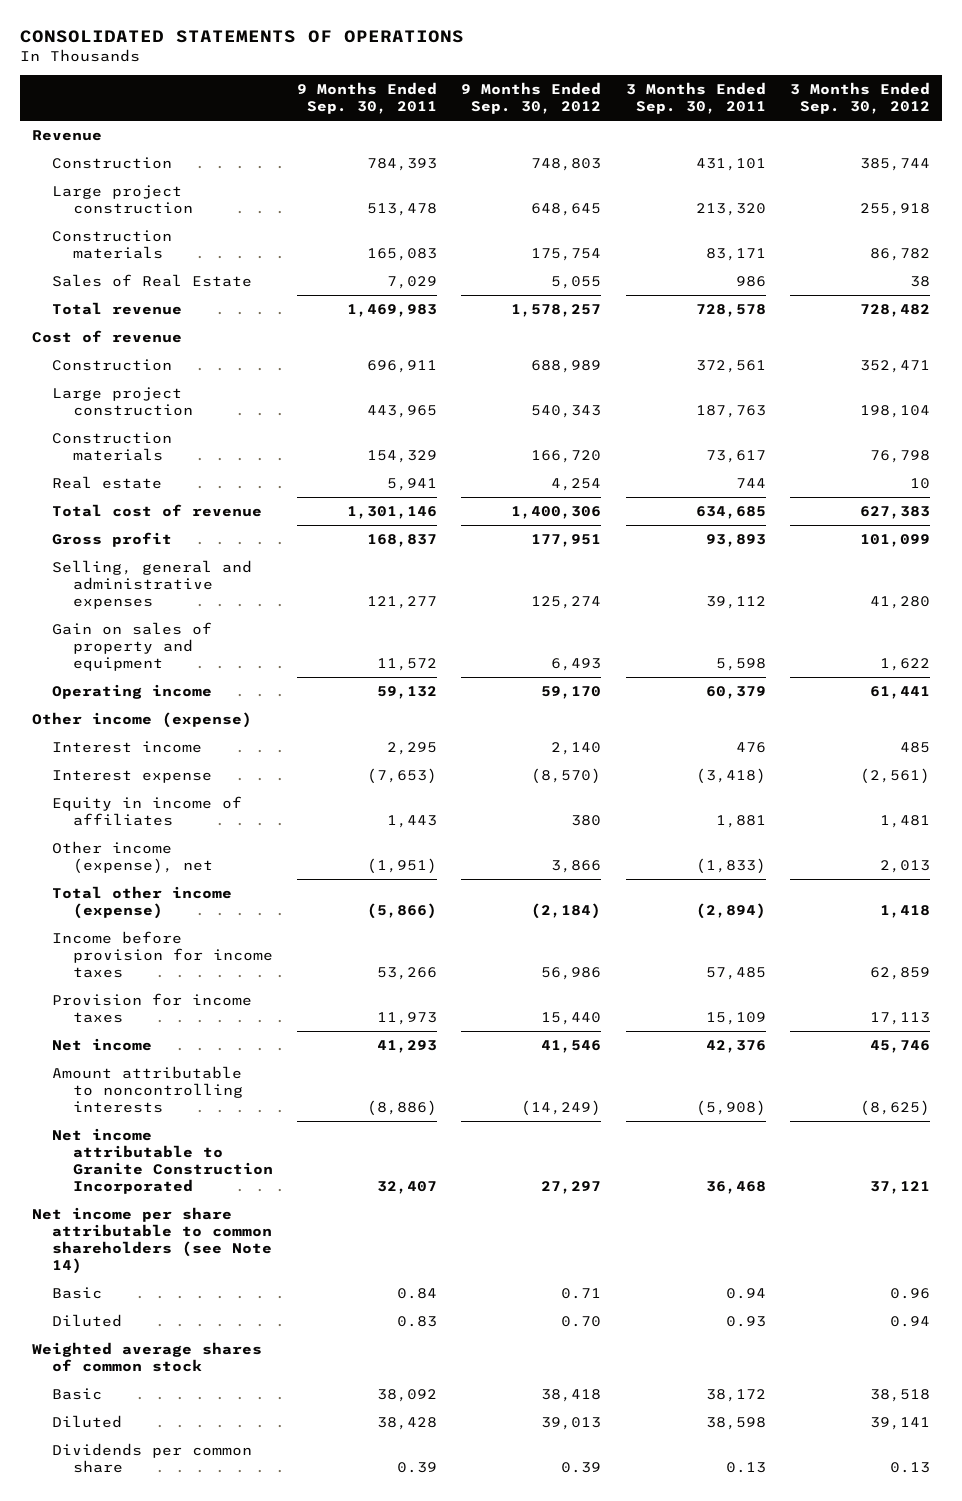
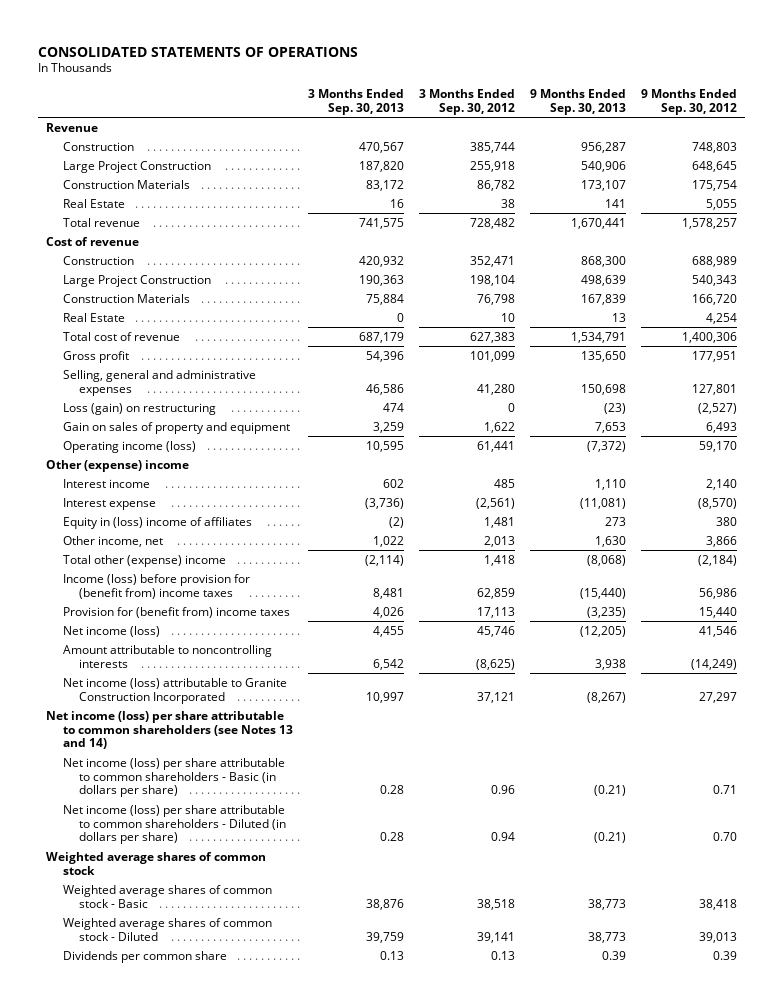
[296,82,437,115] 9 Months Ended Sep. 30, 2011 -> none
[625,82,766,115] 3 Months Ended Sep. 30, 2011 -> none
none -> [307,88,404,115] 3 Months Ended Sep. 30, 2013
none -> [529,88,626,115] 9 Months Ended Sep. 30, 2013
[52,184,193,214] Large project construction -> [62,160,211,173] Large Project Construction
[52,229,173,259] Construction materials -> [62,179,190,189] Construction Materials
[52,273,253,287] Sales of Real Estate -> [62,198,125,208] Real Estate
[52,386,193,416] Large project construction -> [62,274,211,287] Large Project Construction
[52,431,173,461] Construction materials -> [62,293,190,303] Construction Materials
[52,475,163,489] Real estate -> [62,312,125,322] Real Estate
[531,596,602,610] 125,274 -> [692,383,738,395] 127,801
none -> [62,402,216,415] Loss (gain) on restructuring
[52,683,213,699] Operating income -> [62,440,196,453] Operating income (loss)
[32,711,253,728] Other income (expense) -> [45,459,189,472] Other (expense) income
[52,795,243,826] Equity in income of affiliates -> [62,516,252,529] Equity in (loss) income of affiliates
[52,840,213,874] Other income (expense), net -> [62,535,163,547] Other income, net
[52,885,233,919] Total other income (expense) -> [62,554,226,567] Total other (expense) income
[52,930,273,979] Income before provision for income taxes -> [62,573,250,599] Income (loss) before provision for (benefit from) income taxes
[52,992,253,1023] Provision for income taxes -> [62,606,290,618] Provision for (benefit from) income taxes
[52,1037,153,1051] Net income -> [62,625,160,637] Net income (loss)
[52,1127,273,1195] Net income attributable to Granite Construction Incorporated -> [62,677,287,704] Net income (loss) attributable to Granite Construction Incorporated
[32,1206,273,1275] Net income per share attributable to common shareholders (see Note 14) -> [45,710,293,750] Net income (loss) per share attributable to common shareholders (see Notes 13 and 14)
[52,1286,103,1299] Basic -> [62,757,285,798] Net income (loss) per share attributable to common shareholders - Basic (in dollars per share)
[52,1313,123,1327] Diluted -> [62,804,287,845] Net income (loss) per share attributable to common shareholders - Diluted (in dollars per share)
[52,1387,103,1400] Basic -> [62,884,272,908] Weighted average shares of common stock - Basic
[52,1414,123,1428] Diluted -> [62,917,272,941] Weighted average shares of common stock - Diluted

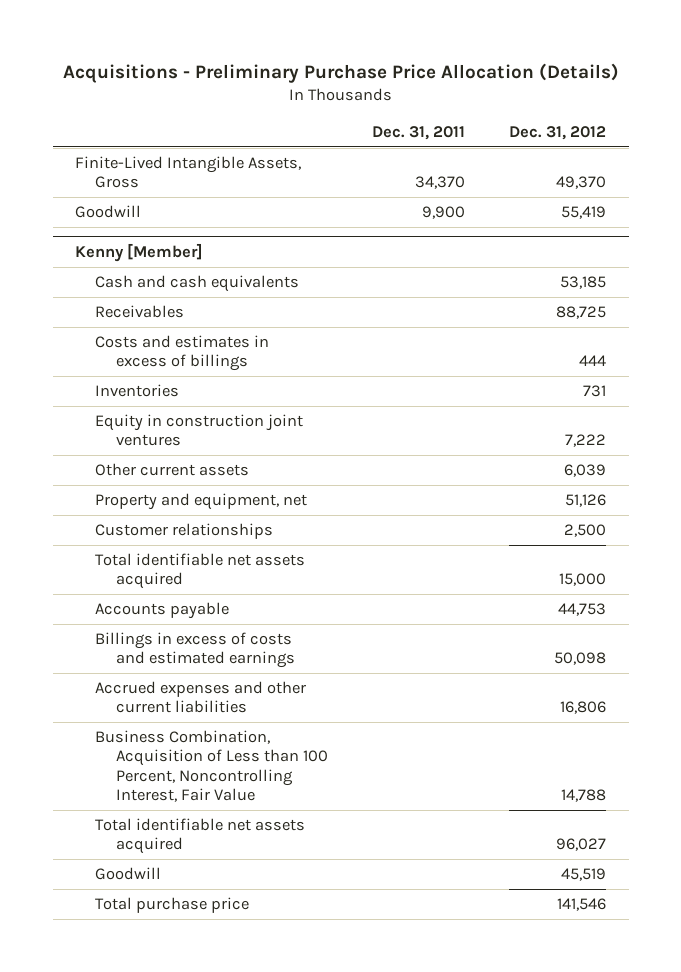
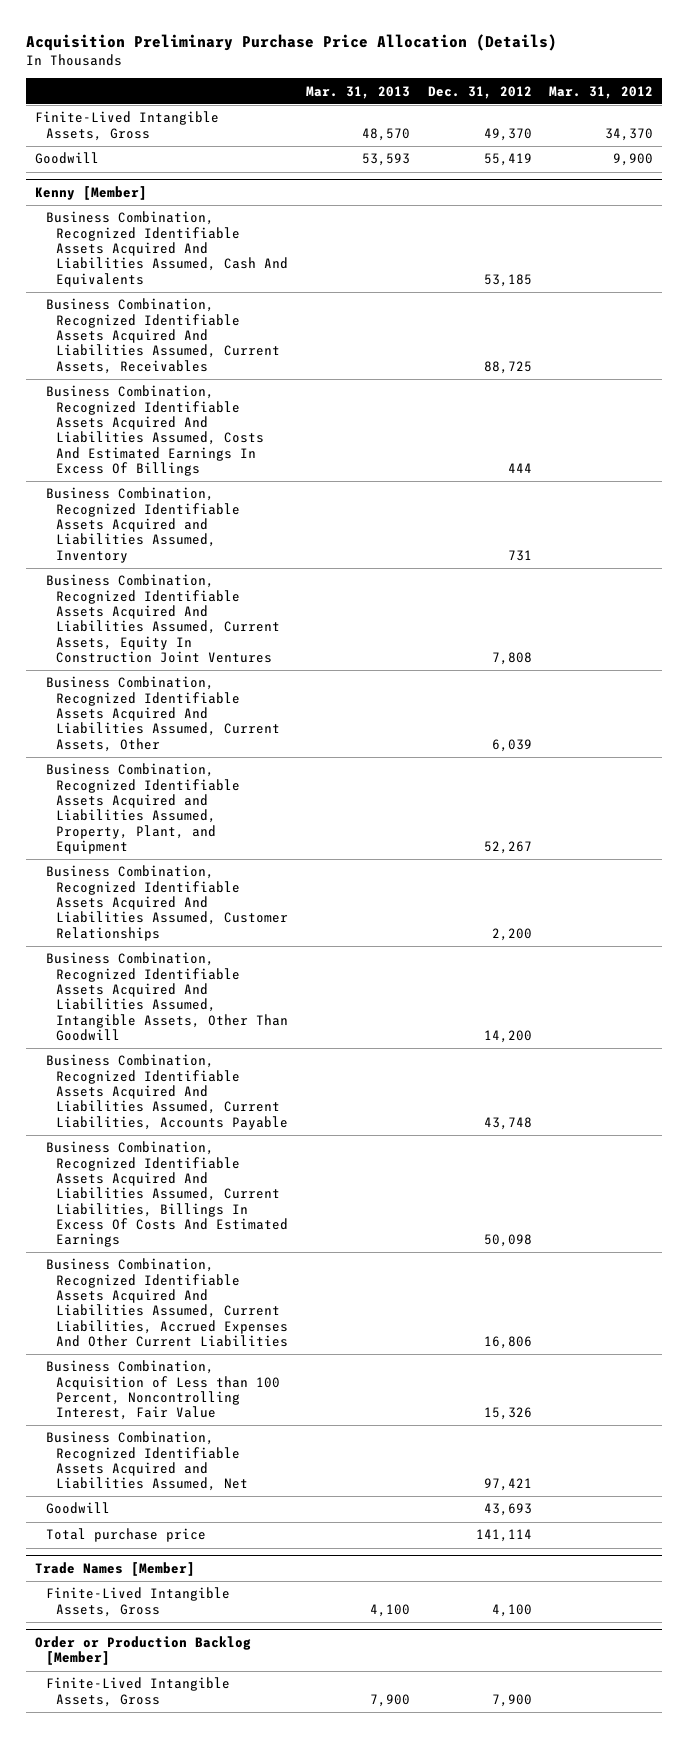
[62,63,619,84] Acquisitions - Preliminary Purchase Price Allocation (Details) -> [26,34,558,52] Acquisition Preliminary Purchase Price Allocation (Details)
[372,126,466,141] Dec. 31, 2011 -> none
none -> [306,85,411,99] Mar. 31, 2013
none -> [549,85,654,99] Mar. 31, 2012
[95,523,274,540] Customer relationships -> none
[95,602,230,620] Accounts payable -> none
[95,275,300,293] Cash and cash equivalents -> [45,211,289,287] Business Combination, Recognized Identifiable Assets Acquired And Liabilities Assumed, Cash And Equivalents
[95,305,185,319] Receivables -> [45,298,281,374] Business Combination, Recognized Identifiable Assets Acquired And Liabilities Assumed, Current Assets, Receivables
[95,335,270,372] Costs and estimates in excess of billings -> [45,385,265,476] Business Combination, Recognized Identifiable Assets Acquired And Liabilities Assumed, Costs And Estimated Earnings In Excess Of Billings
[95,384,180,398] Inventories -> [45,487,241,563] Business Combination, Recognized Identifiable Assets Acquired and Liabilities Assumed, Inventory
[95,414,304,447] Equity in construction joint ventures -> [45,574,281,663] Business Combination, Recognized Identifiable Assets Acquired And Liabilities Assumed, Current Assets, Equity In Construction Joint Ventures
[565,434,607,448] 7,222 -> [491,651,532,665] 7,808
[95,463,250,477] Other current assets -> [45,676,281,752] Business Combination, Recognized Identifiable Assets Acquired And Liabilities Assumed, Current Assets, Other
[95,493,308,511] Property and equipment, net -> [45,763,241,854] Business Combination, Recognized Identifiable Assets Acquired and Liabilities Assumed, Property, Plant, and Equipment
[565,494,607,508] 51,126 -> [483,840,532,854] 52,267
none -> [45,865,289,941] Business Combination, Recognized Identifiable Assets Acquired And Liabilities Assumed, Customer Relationships
[95,553,306,590] Total identifiable net assets acquired -> [45,952,289,1041] Business Combination, Recognized Identifiable Assets Acquired And Liabilities Assumed, Intangible Assets, Other Than Goodwill
[559,573,607,587] 15,000 -> [483,1029,532,1043] 14,200
none -> [45,1054,289,1130] Business Combination, Recognized Identifiable Assets Acquired And Liabilities Assumed, Current Liabilities, Accounts Payable
[95,632,296,669] Billings in excess of costs and estimated earnings -> [45,1141,289,1248] Business Combination, Recognized Identifiable Assets Acquired And Liabilities Assumed, Current Liabilities, Billings In Excess Of Costs And Estimated Earnings
[95,681,307,714] Accrued expenses and other current liabilities -> [45,1258,289,1347] Business Combination, Recognized Identifiable Assets Acquired And Liabilities Assumed, Current Liabilities, Accrued Expenses And Other Current Liabilities
[561,789,607,803] 14,788 -> [483,1407,532,1421] 15,326
[95,818,306,855] Total identifiable net assets acquired -> [45,1431,249,1492] Business Combination, Recognized Identifiable Assets Acquired and Liabilities Assumed, Net
[556,838,607,852] 96,027 -> [483,1478,532,1492] 97,421
[561,868,607,882] 45,519 -> [483,1503,532,1517] 43,693
[557,898,607,912] 141,546 -> [475,1529,532,1543] 141,114
none -> [35,1562,196,1577] Trade Names [Member]
none -> [45,1587,230,1617] Finite-Lived Intangible Assets, Gross
none -> [35,1636,252,1666] Order or Production Backlog [Member]
none -> [45,1677,230,1707] Finite-Lived Intangible Assets, Gross

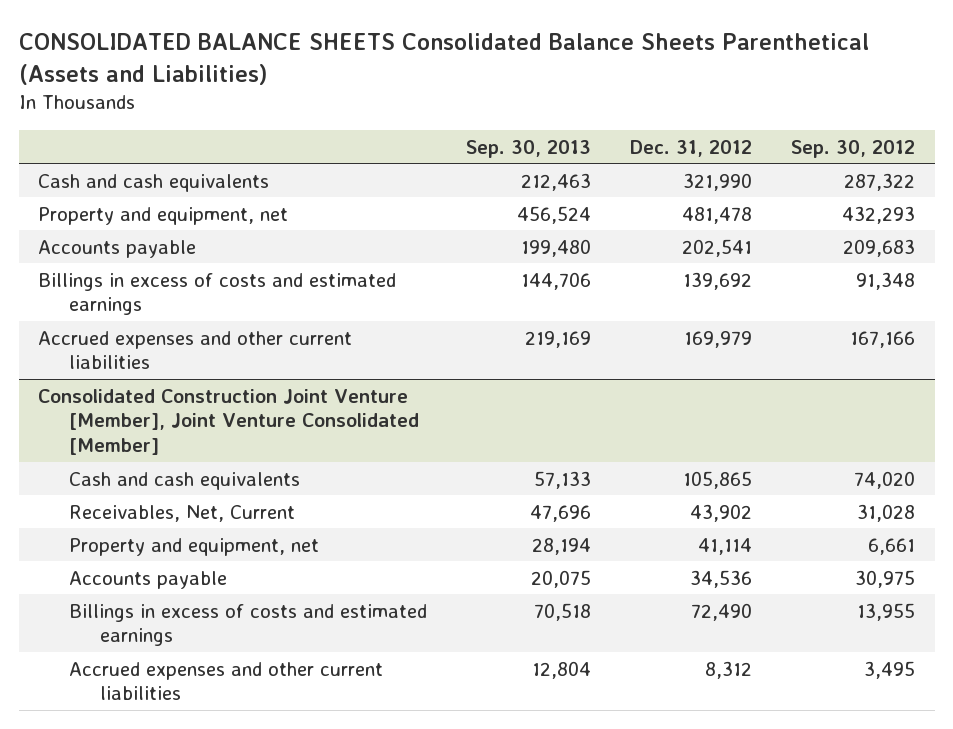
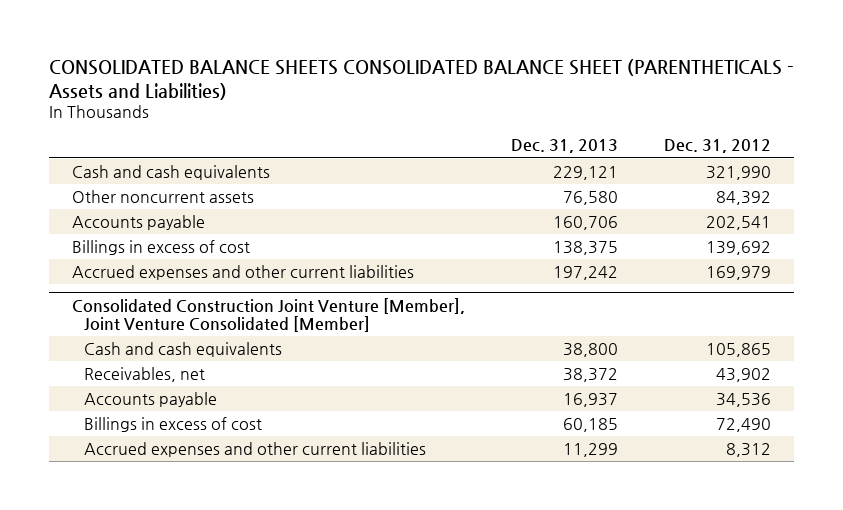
[18,33,869,85] CONSOLIDATED BALANCE SHEETS Consolidated Balance Sheets Parenthetical (Assets and Liabilities) -> [48,58,794,100] CONSOLIDATED BALANCE SHEETS CONSOLIDATED BALANCE SHEET (PARENTHETICALS - Assets and Liabilities)
[466,139,592,158] Sep. 30, 2013 -> none
[791,139,916,158] Sep. 30, 2012 -> none
none -> [510,139,618,154] Dec. 31, 2013
[38,206,289,225] Property and equipment, net -> none
none -> [71,189,254,203] Other noncurrent assets
[38,272,397,316] Billings in excess of costs and estimated earnings -> [71,239,250,255] Billings in excess of cost
[69,537,320,556] Property and equipment, net -> none
[69,504,296,522] Receivables, Net, Current -> [84,366,206,382] Receivables, net
[69,603,428,647] Billings in excess of costs and estimated earnings -> [84,416,263,432] Billings in excess of cost

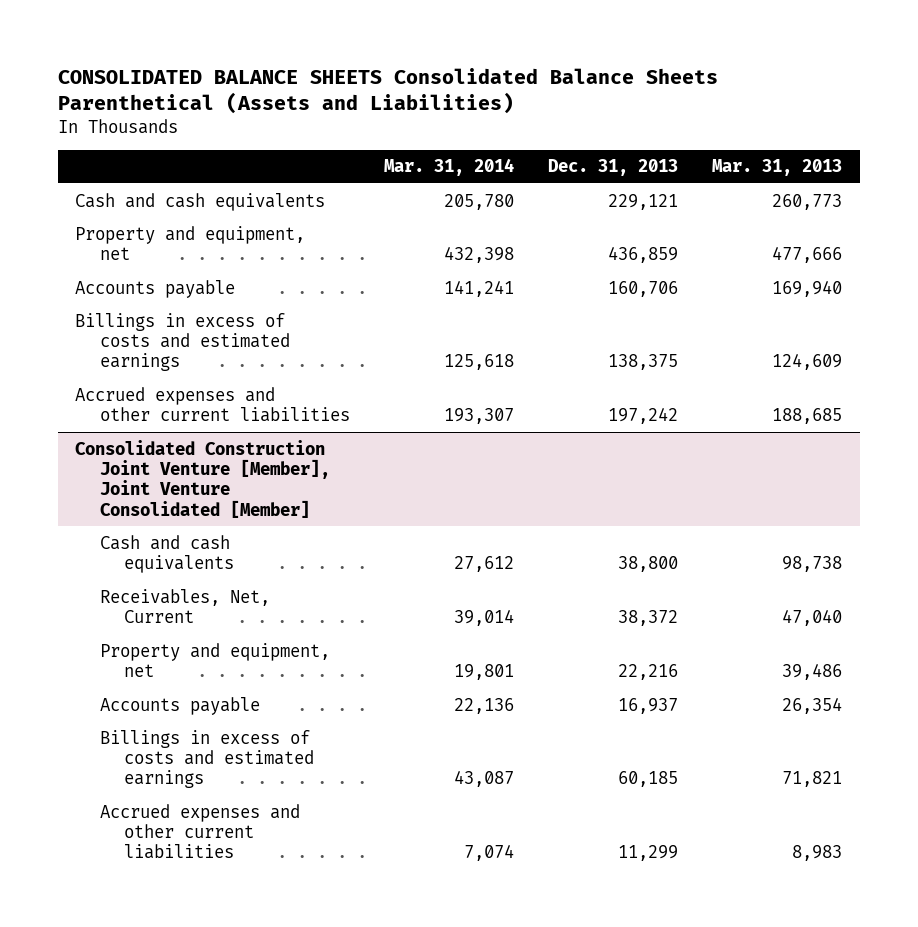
[48,58,794,100] CONSOLIDATED BALANCE SHEETS CONSOLIDATED BALANCE SHEET (PARENTHETICALS - Assets and Liabilities) -> [58,68,719,115] CONSOLIDATED BALANCE SHEETS Consolidated Balance Sheets Parenthetical (Assets and Liabilities)
[663,139,771,154] Dec. 31, 2012 -> none
none -> [383,158,514,177] Mar. 31, 2014
none -> [712,159,843,177] Mar. 31, 2013
[71,189,254,203] Other noncurrent assets -> none
none -> [75,225,306,260] Property and equipment, net
[71,239,250,255] Billings in excess of cost -> [75,312,290,372] Billings in excess of costs and estimated earnings
[84,366,206,382] Receivables, net -> [99,588,270,623] Receivables, Net, Current
none -> [99,642,330,677] Property and equipment, net
[84,416,263,432] Billings in excess of cost -> [99,729,314,789] Billings in excess of costs and estimated earnings

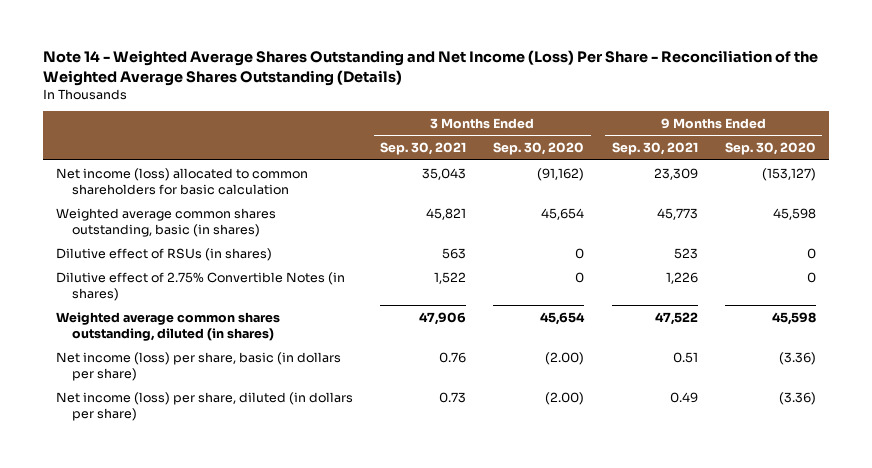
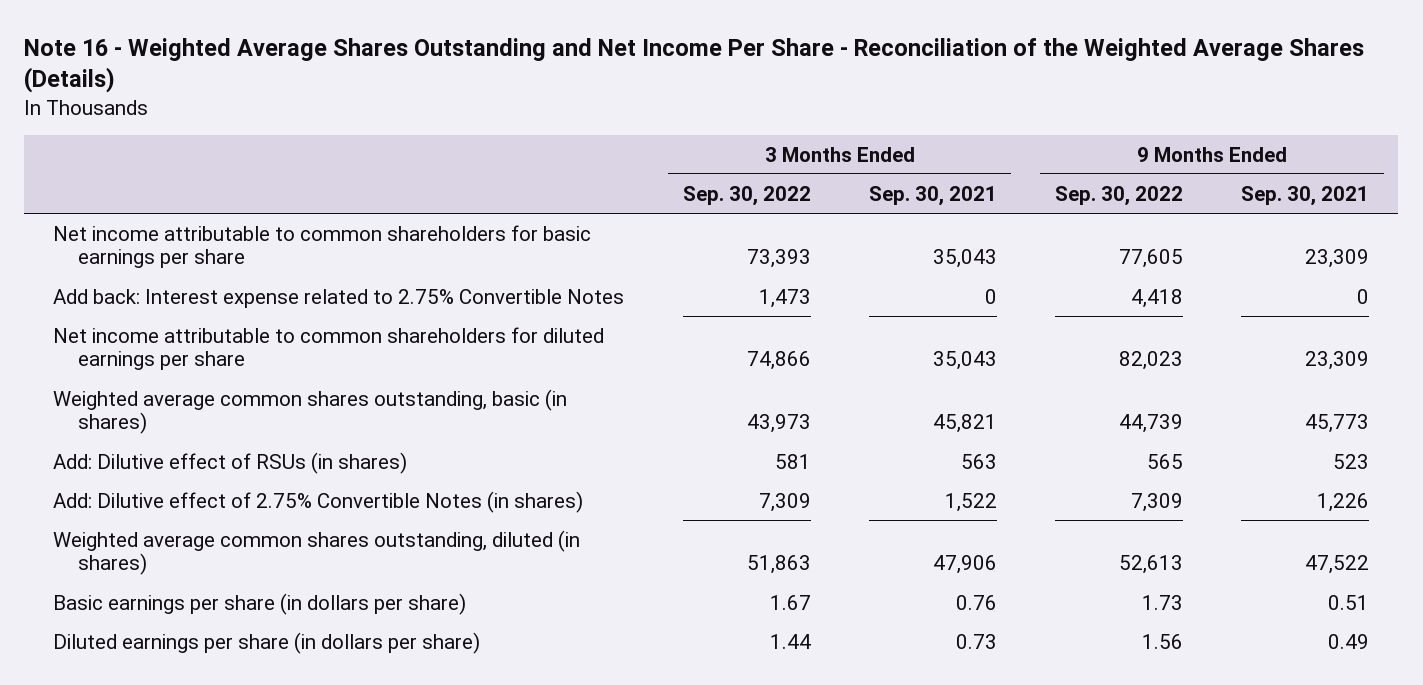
[42,50,818,86] Note 14 - Weighted Average Shares Outstanding and Net Income (Loss) Per Share - Reconciliation of the Weighted Average Shares Outstanding (Details) -> [24,37,1365,94] Note 16 - Weighted Average Shares Outstanding and Net Income Per Share - Reconciliation of the Weighted Average Shares (Details)
[493,142,585,156] Sep. 30, 2020 -> none
[724,142,816,156] Sep. 30, 2020 -> none
none -> [682,185,811,206] Sep. 30, 2022
none -> [1054,185,1183,206] Sep. 30, 2022
[56,167,309,195] Net income (loss) allocated to common shareholders for basic calculation -> [53,224,592,269] Net income attributable to common shareholders for basic earnings per share
none -> [53,288,625,308] Add back: Interest expense related to 2.75% Convertible Notes
none -> [53,326,605,371] Net income attributable to common shareholders for diluted earnings per share
[56,247,273,261] Dilutive effect of RSUs (in shares) -> [53,451,408,474] Add: Dilutive effect of RSUs (in shares)
[56,271,346,301] Dilutive effect of 2.75% Convertible Notes (in shares) -> [53,490,584,513] Add: Dilutive effect of 2.75% Convertible Notes (in shares)
[56,351,342,381] Net income (loss) per share, basic (in dollars per share) -> [53,592,467,615] Basic earnings per share (in dollars per share)
[56,391,354,421] Net income (loss) per share, diluted (in dollars per share) -> [53,631,481,654] Diluted earnings per share (in dollars per share)

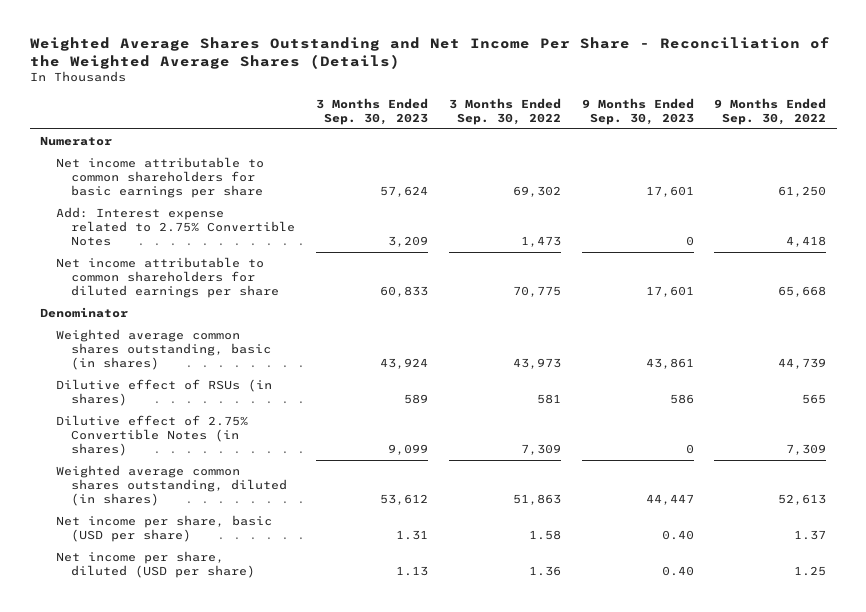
[24,37,1365,94] Note 16 - Weighted Average Shares Outstanding and Net Income Per Share - Reconciliation of the Weighted Average Shares (Details) -> [29,36,830,69] Weighted Average Shares Outstanding and Net Income Per Share - Reconciliation of the Weighted Average Shares (Details)
[868,185,997,206] Sep. 30, 2021 -> none
[1241,185,1370,206] Sep. 30, 2021 -> none
none -> [315,97,428,125] 3 Months Ended Sep. 30, 2023
none -> [581,97,694,125] 9 Months Ended Sep. 30, 2023
none -> [39,135,112,146] Numerator
[746,249,811,269] 73,393 -> [512,186,561,198] 69,302
[1118,249,1183,269] 77,605 -> [778,186,827,198] 61,250
[53,288,625,308] Add back: Interest expense related to 2.75% Convertible Notes -> [55,206,296,247] Add: Interest expense related to 2.75% Convertible Notes
[746,351,811,371] 74,866 -> [512,286,561,298] 70,775
[1118,351,1183,371] 82,023 -> [778,286,827,298] 65,668
none -> [39,306,128,318] Denominator
[53,451,408,474] Add: Dilutive effect of RSUs (in shares) -> [55,378,272,407] Dilutive effect of RSUs (in shares)
[53,490,584,513] Add: Dilutive effect of 2.75% Convertible Notes (in shares) -> [55,414,248,457] Dilutive effect of 2.75% Convertible Notes (in shares)
[53,592,467,615] Basic earnings per share (in dollars per share) -> [55,514,272,543] Net income per share, basic (USD per share)
[769,594,811,610] 1.67 -> [528,530,561,541] 1.58
[1141,594,1183,610] 1.73 -> [794,530,827,541] 1.37
[53,631,481,654] Diluted earnings per share (in dollars per share) -> [55,550,256,579] Net income per share, diluted (USD per share)
[769,633,811,649] 1.44 -> [528,566,561,577] 1.36
[1141,633,1183,649] 1.56 -> [794,566,827,577] 1.25

